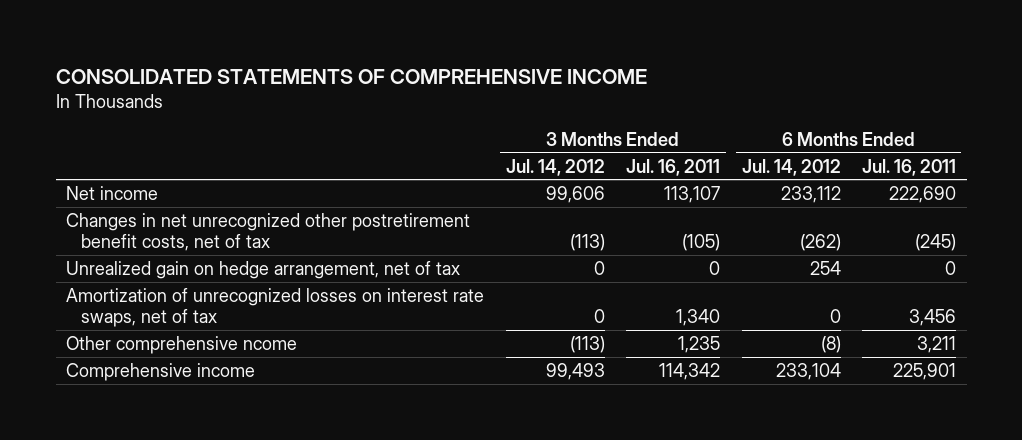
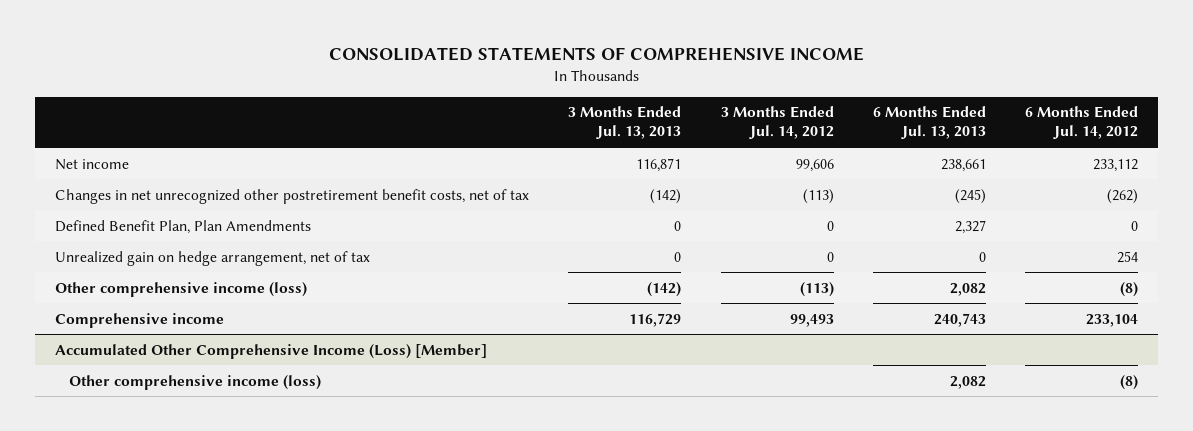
[626,158,721,176] Jul. 16, 2011 -> none
[862,158,957,176] Jul. 16, 2011 -> none
none -> [568,106,682,140] 3 Months Ended Jul. 13, 2013
none -> [872,106,986,140] 6 Months Ended Jul. 13, 2013
none -> [55,219,312,234] Defined Benefit Plan, Plan Amendments
[66,287,485,327] Amortization of unrecognized losses on interest rate swaps, net of tax -> none
[66,335,298,354] Other comprehensive ncome -> [55,281,308,297] Other comprehensive income (loss)
none -> [55,343,488,359] Accumulated Other Comprehensive Income (Loss) [Member]
none -> [69,374,322,390] Other comprehensive income (loss)

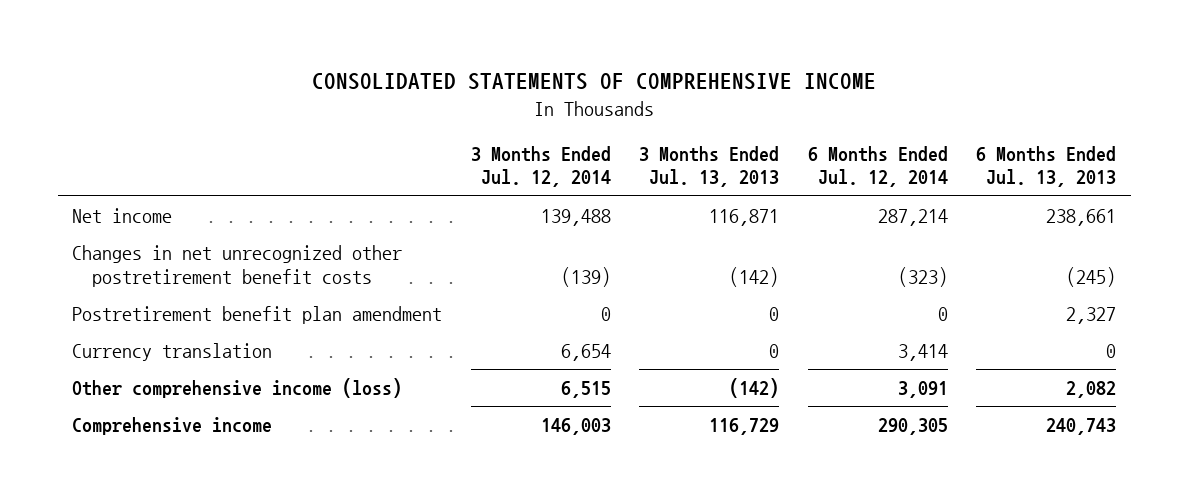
[720,106,834,140] 3 Months Ended Jul. 14, 2012 -> none
[1025,106,1139,140] 6 Months Ended Jul. 14, 2012 -> none
none -> [470,145,611,188] 3 Months Ended Jul. 12, 2014
none -> [807,145,948,188] 6 Months Ended Jul. 12, 2014
[55,250,371,266] Unrealized gain on hedge arrangement, net of tax -> none
[55,188,530,204] Changes in net unrecognized other postretirement benefit costs, net of tax -> [72,244,403,287] Changes in net unrecognized other postretirement benefit costs
[55,219,312,234] Defined Benefit Plan, Plan Amendments -> [72,305,443,324] Postretirement benefit plan amendment
none -> [72,342,273,361] Currency translation
[55,343,488,359] Accumulated Other Comprehensive Income (Loss) [Member] -> none
[69,374,322,390] Other comprehensive income (loss) -> none

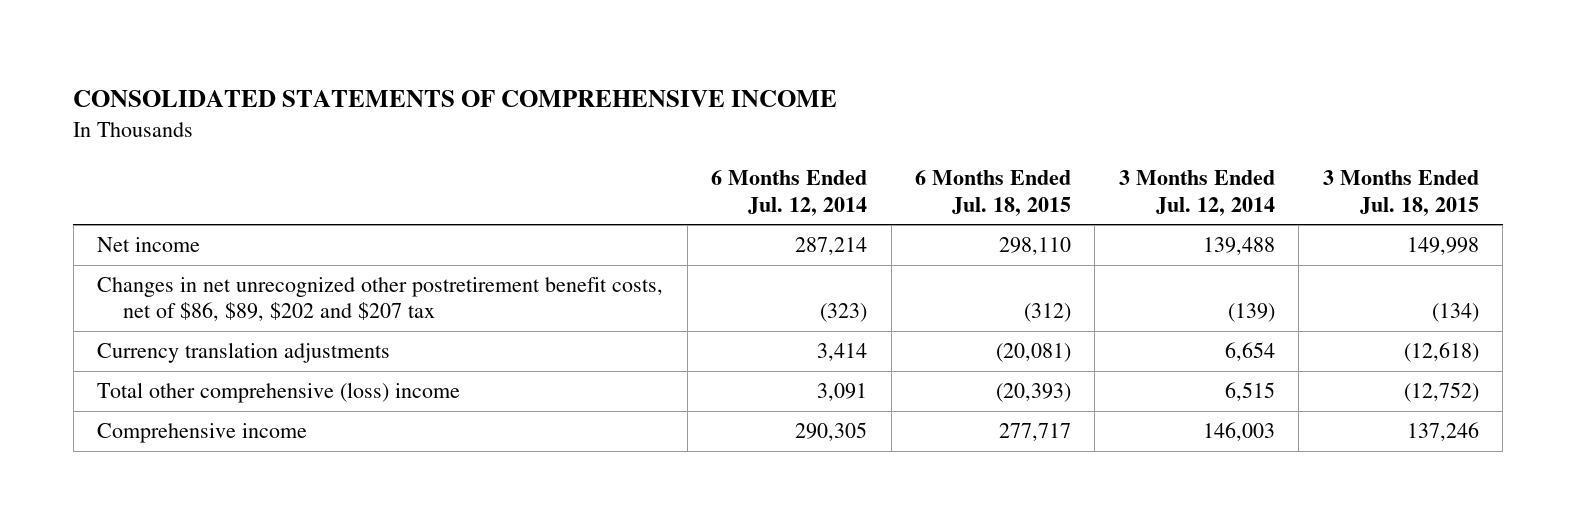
[639,145,780,188] 3 Months Ended Jul. 13, 2013 -> none
[976,145,1117,188] 6 Months Ended Jul. 13, 2013 -> none
none -> [915,170,1072,216] 6 Months Ended Jul. 18, 2015
none -> [1322,170,1479,216] 3 Months Ended Jul. 18, 2015
[72,305,443,324] Postretirement benefit plan amendment -> none
[72,244,403,287] Changes in net unrecognized other postretirement benefit costs -> [97,276,664,322] Changes in net unrecognized other postretirement benefit costs, net of $86, $89, $202 and $207 tax
[72,342,273,361] Currency translation -> [97,341,391,363] Currency translation adjustments
[72,377,403,398] Other comprehensive income (loss) -> [97,381,461,403] Total other comprehensive (loss) income

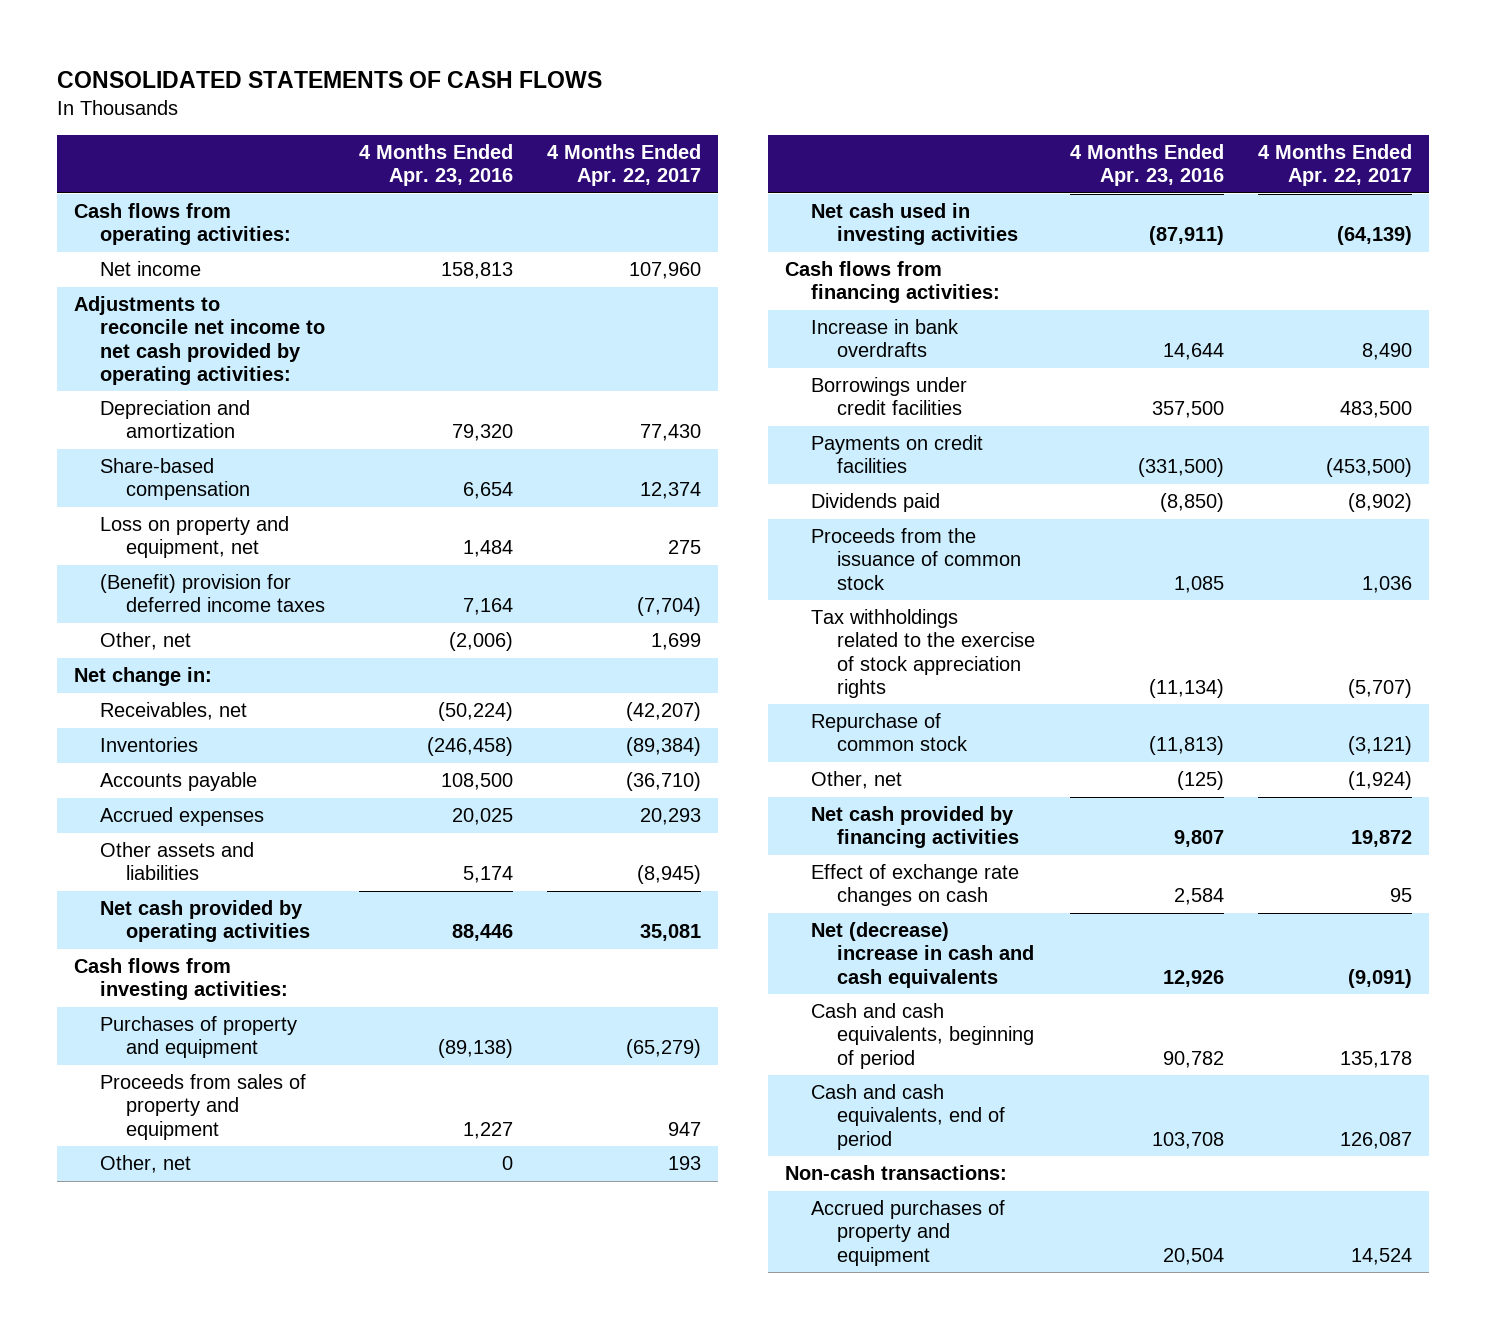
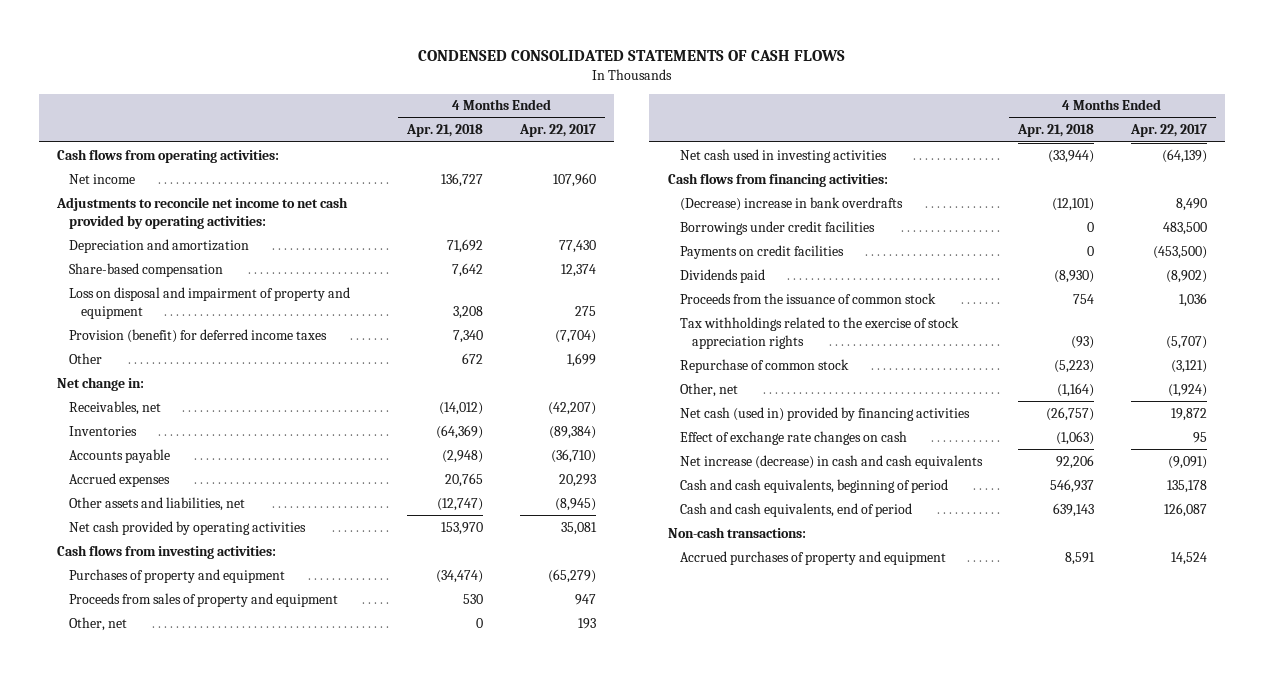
[56,70,602,88] CONSOLIDATED STATEMENTS OF CASH FLOWS -> [417,49,845,61] CONDENSED CONSOLIDATED STATEMENTS OF CASH FLOWS
[358,144,513,187] 4 Months Ended Apr. 23, 2016 -> none
none -> [406,124,484,138] Apr. 21, 2018
[99,516,289,559] Loss on property and equipment, net -> [68,286,350,319] Loss on disposal and impairment of property and equipment
[99,574,325,613] (Benefit) provision for deferred income taxes -> [68,328,327,343] Provision (benefit) for deferred income taxes
[99,632,191,651] Other, net -> [68,352,102,364] Other
[99,842,254,881] Other assets and liabilities -> [68,496,245,511] Other assets and liabilities, net
[810,319,959,358] Increase in bank overdrafts -> [679,196,903,211] (Decrease) increase in bank overdrafts
[810,806,1020,849] Net cash provided by financing activities -> [679,406,970,421] Net cash (used in) provided by financing activities
[810,922,1035,988] Net (decrease) increase in cash and cash equivalents -> [679,454,983,469] Net increase (decrease) in cash and cash equivalents

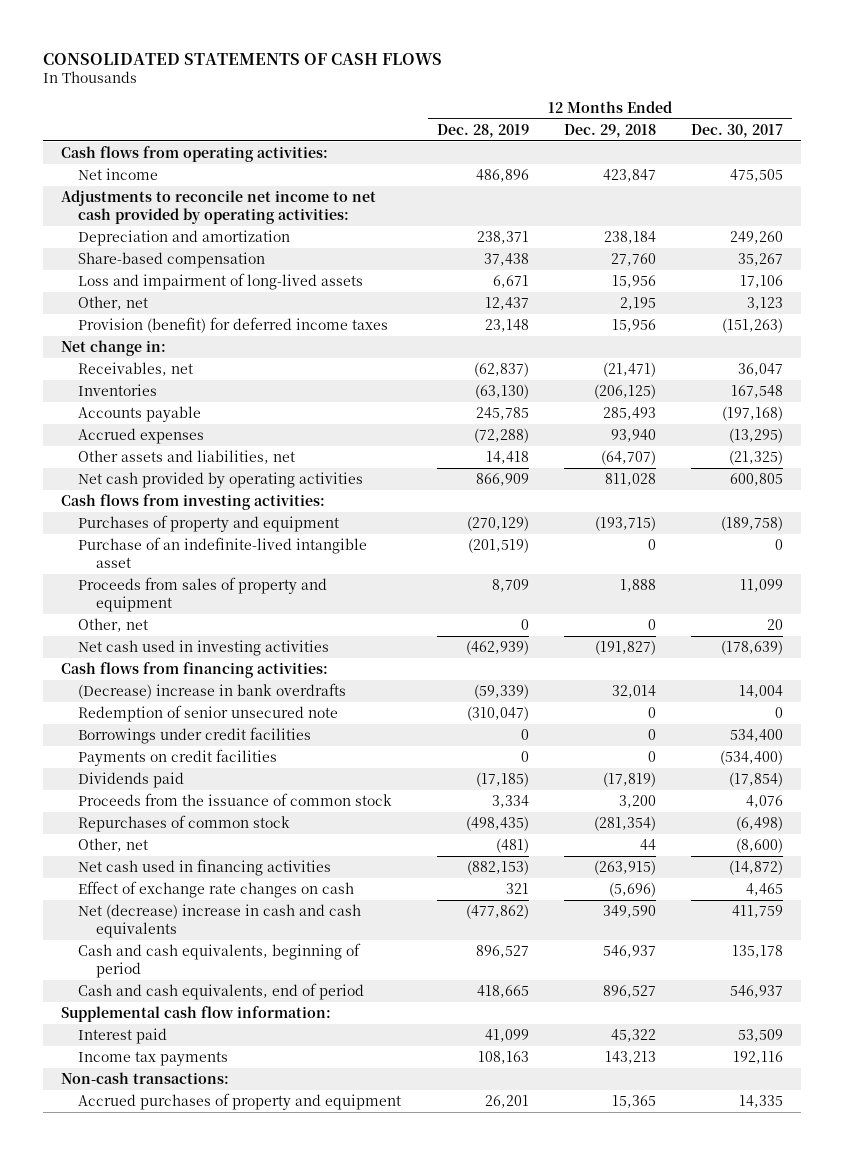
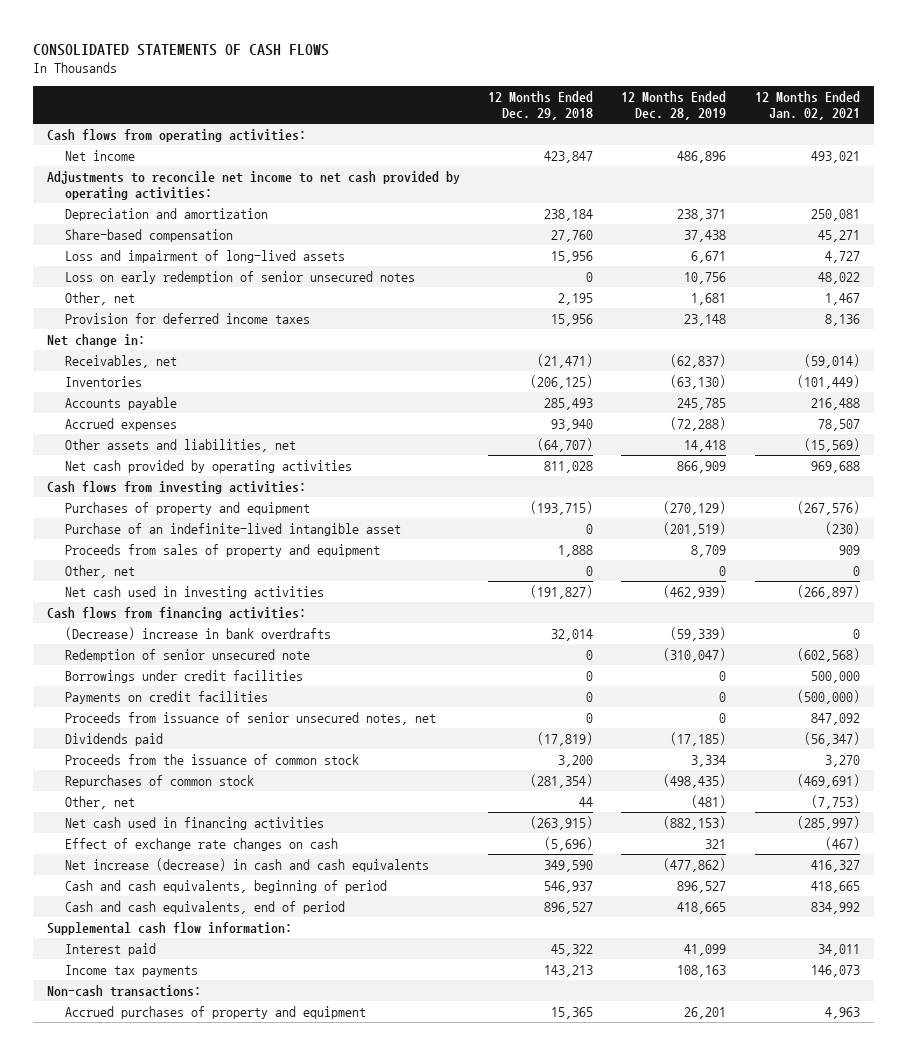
[690,123,783,138] Dec. 30, 2017 -> none
none -> [754,91,860,120] 12 Months Ended Jan. 02, 2021
none -> [64,271,415,285] Loss on early redemption of senior unsecured notes
[484,296,529,310] 12,437 -> [691,293,727,306] 1,681
[78,316,389,333] Provision (benefit) for deferred income taxes -> [64,313,310,325] Provision for deferred income taxes
none -> [64,712,436,726] Proceeds from issuance of senior unsecured notes, net
[78,903,362,938] Net (decrease) increase in cash and cash equivalents -> [64,858,429,873] Net increase (decrease) in cash and cash equivalents

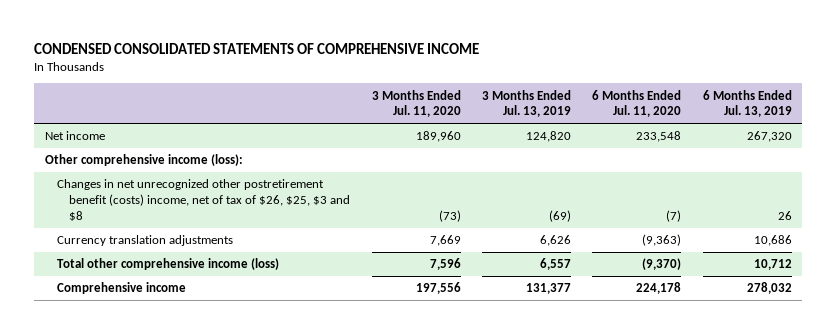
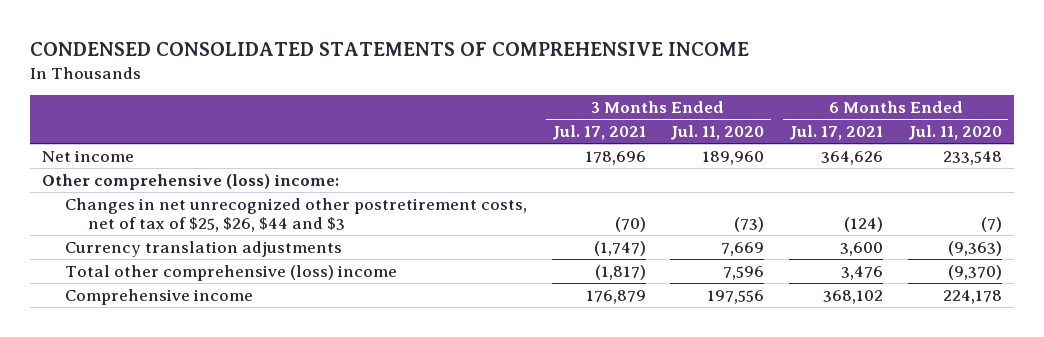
[482,89,572,118] 3 Months Ended Jul. 13, 2019 -> none
[702,89,792,118] 6 Months Ended Jul. 13, 2019 -> none
none -> [551,125,646,141] Jul. 17, 2021
none -> [789,125,884,141] Jul. 17, 2021
[44,154,243,167] Other comprehensive income (loss): -> [42,173,340,190] Other comprehensive (loss) income:
[57,179,351,221] Changes in net unrecognized other postretirement benefit (costs) income, net of tax of $26, $25, $3 and $8 -> [64,197,527,233] Changes in net unrecognized other postretirement costs, net of tax of $25, $26, $44 and $3
[57,258,280,271] Total other comprehensive income (loss) -> [64,264,397,281] Total other comprehensive (loss) income

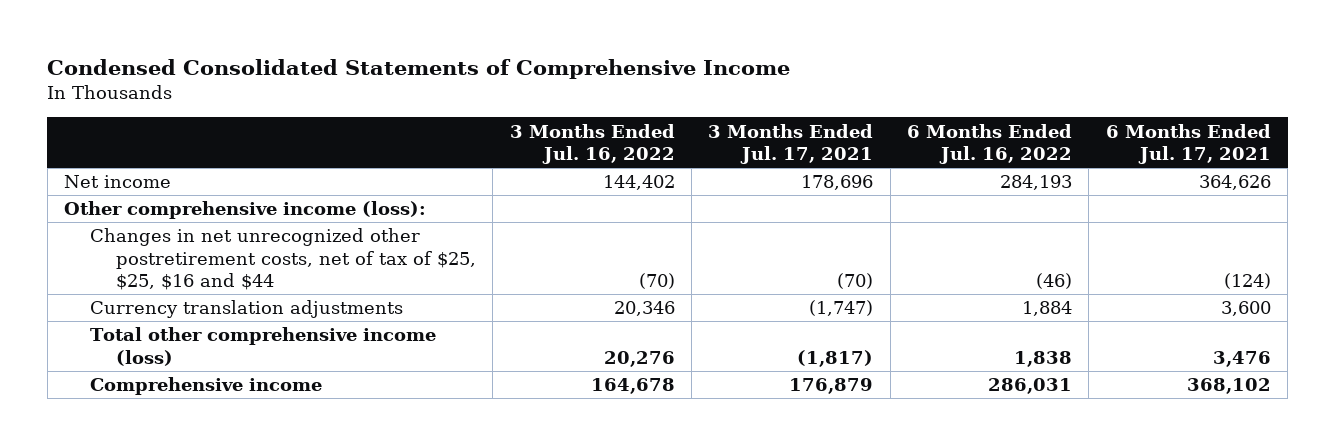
[29,41,749,56] CONDENSED CONSOLIDATED STATEMENTS OF COMPREHENSIVE INCOME -> [47,59,791,80] Condensed Consolidated Statements of Comprehensive Income
[670,125,765,141] Jul. 11, 2020 -> none
[907,125,1002,141] Jul. 11, 2020 -> none
none -> [509,123,675,165] 3 Months Ended Jul. 16, 2022
none -> [907,123,1073,165] 6 Months Ended Jul. 16, 2022
[42,173,340,190] Other comprehensive (loss) income: -> [64,201,427,220] Other comprehensive income (loss):
[64,197,527,233] Changes in net unrecognized other postretirement costs, net of tax of $25, $26, $44 and $3 -> [90,228,477,291] Changes in net unrecognized other postretirement costs, net of tax of $25, $25, $16 and $44
[64,264,397,281] Total other comprehensive (loss) income -> [90,327,437,366] Total other comprehensive income (loss)

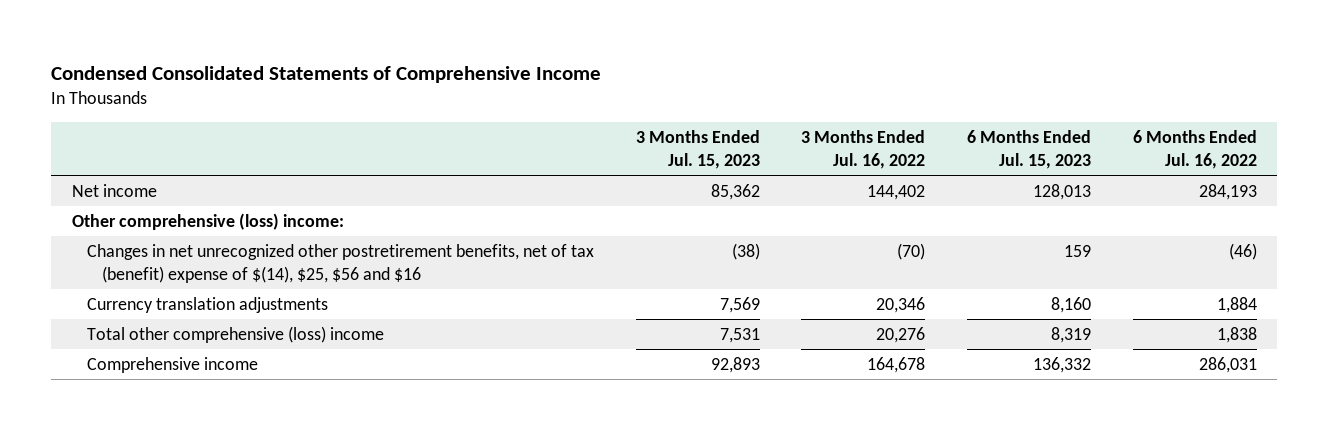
[708,123,874,165] 3 Months Ended Jul. 17, 2021 -> none
[1105,123,1271,165] 6 Months Ended Jul. 17, 2021 -> none
none -> [635,130,760,169] 3 Months Ended Jul. 15, 2023
none -> [966,130,1091,169] 6 Months Ended Jul. 15, 2023
[64,201,427,220] Other comprehensive income (loss): -> [72,212,345,230] Other comprehensive (loss) income:
[90,228,477,291] Changes in net unrecognized other postretirement costs, net of tax of $25, $25, $16 and $44 -> [87,243,595,283] Changes in net unrecognized other postretirement benefits, net of tax (benefit) expense of $(14), $25, $56 and $16
[90,327,437,366] Total other comprehensive income (loss) -> [87,325,385,343] Total other comprehensive (loss) income

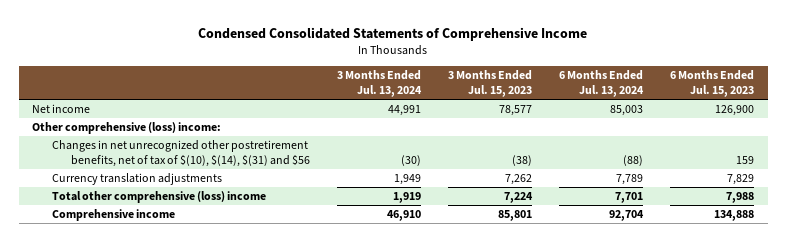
[801,130,926,169] 3 Months Ended Jul. 16, 2022 -> none
[1132,130,1257,169] 6 Months Ended Jul. 16, 2022 -> none
none -> [337,70,423,98] 3 Months Ended Jul. 13, 2024
none -> [559,70,645,98] 6 Months Ended Jul. 13, 2024
[710,183,760,200] 85,362 -> [499,104,533,116] 78,577
[1032,183,1091,200] 128,013 -> [715,104,755,116] 126,900
[87,243,595,283] Changes in net unrecognized other postretirement benefits, net of tax (benefit) expense of $(14), $25, $56 and $16 -> [51,139,311,167] Changes in net unrecognized other postretirement benefits, net of tax of $(10), $(14), $(31) and $56
[719,296,760,313] 7,569 -> [505,173,533,185] 7,262
[1050,296,1091,313] 8,160 -> [727,173,755,185] 7,829
[719,327,760,343] 7,531 -> [504,191,534,203] 7,224
[1050,326,1091,343] 8,319 -> [726,191,755,203] 7,988
[710,356,760,373] 92,893 -> [498,209,533,221] 85,801
[1032,356,1091,373] 136,332 -> [714,209,755,221] 134,888

